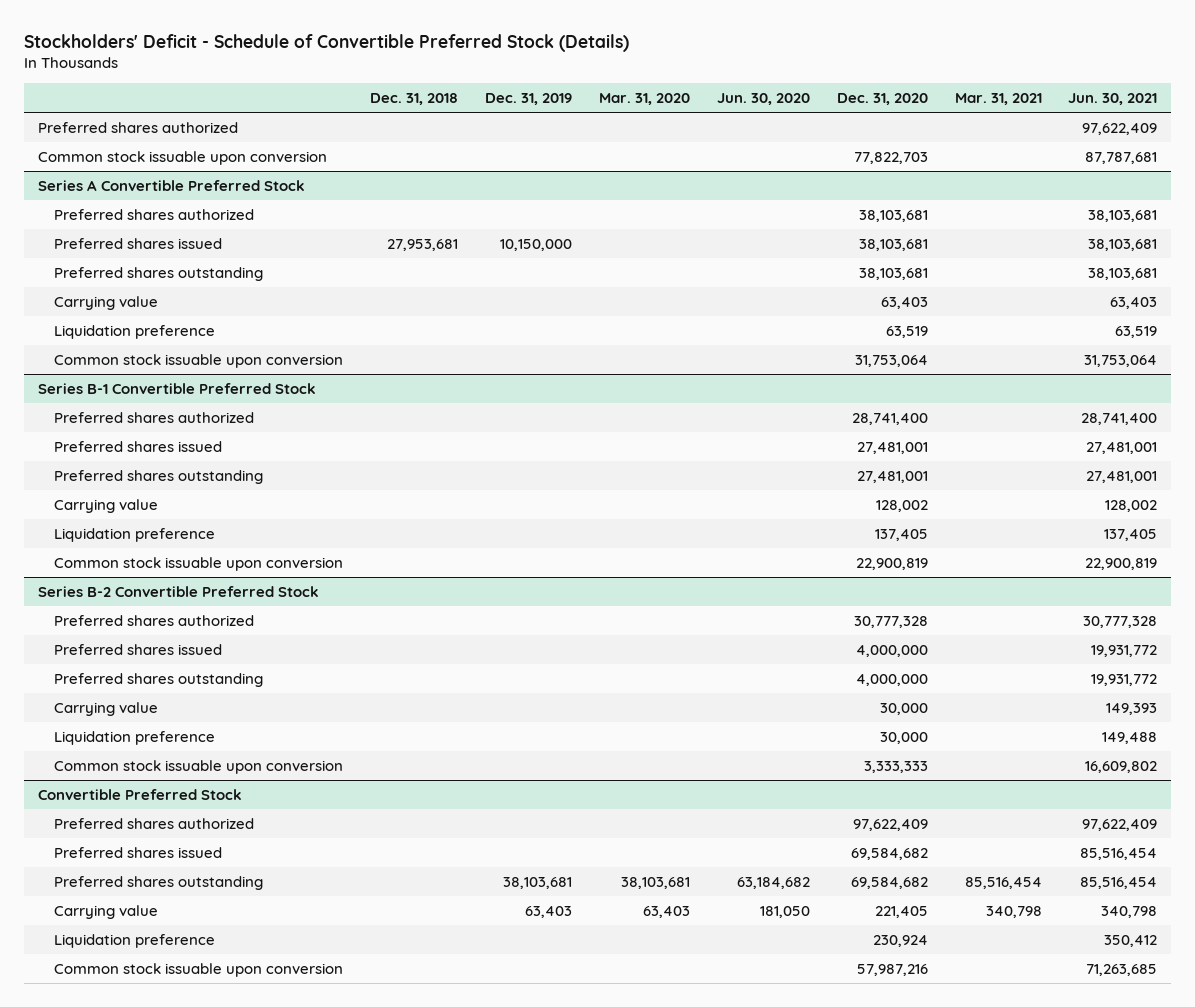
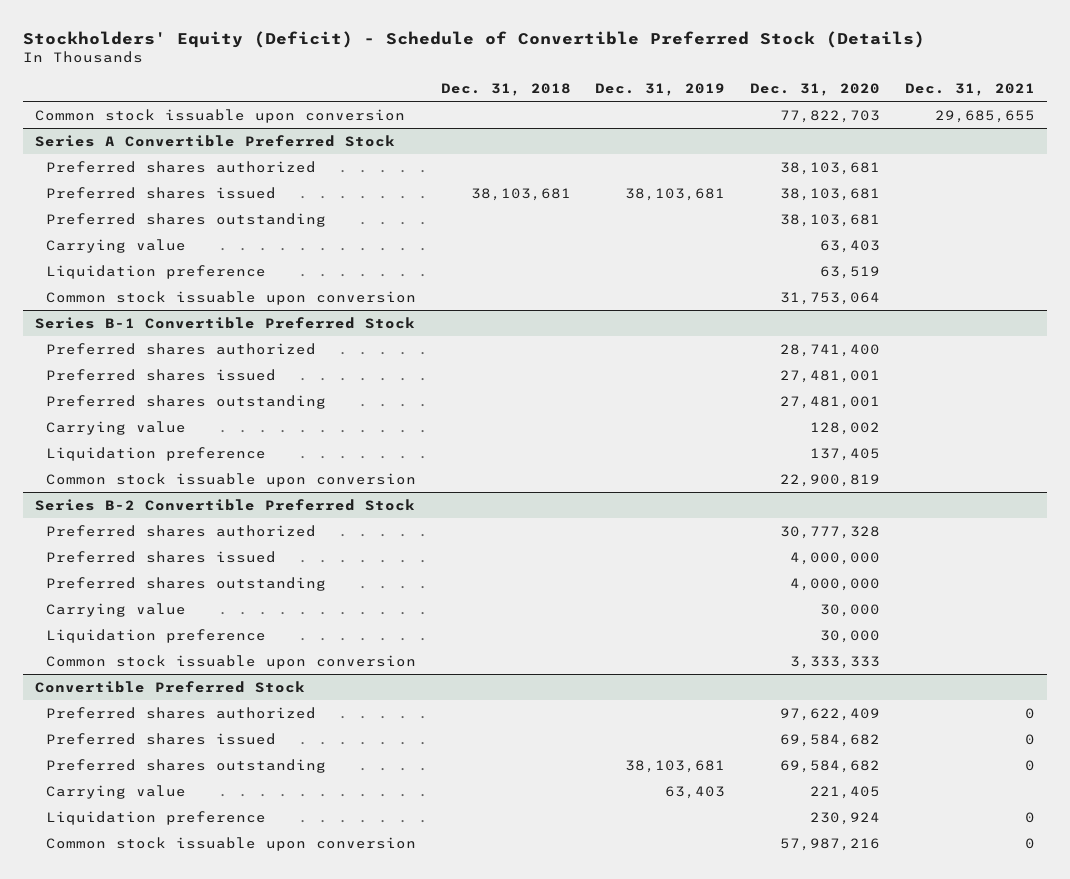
[24,33,630,52] Stockholders' Deficit - Schedule of Convertible Preferred Stock (Details) -> [22,30,925,48] Stockholders' Equity (Deficit) - Schedule of Convertible Preferred Stock (Details)
[599,93,691,106] Mar. 31, 2020 -> none
[716,93,810,106] Jun. 30, 2020 -> none
[954,93,1042,106] Mar. 31, 2021 -> none
[1068,93,1158,106] Jun. 30, 2021 -> none
none -> [904,82,1035,96] Dec. 31, 2021
[37,121,238,133] Preferred shares authorized -> none
[387,238,459,251] 27,953,681 -> [470,187,571,201] 38,103,681
[500,238,573,251] 10,150,000 -> [625,187,726,201] 38,103,681

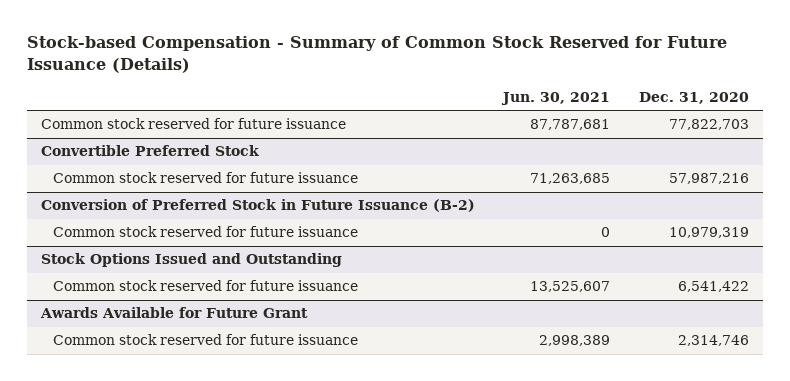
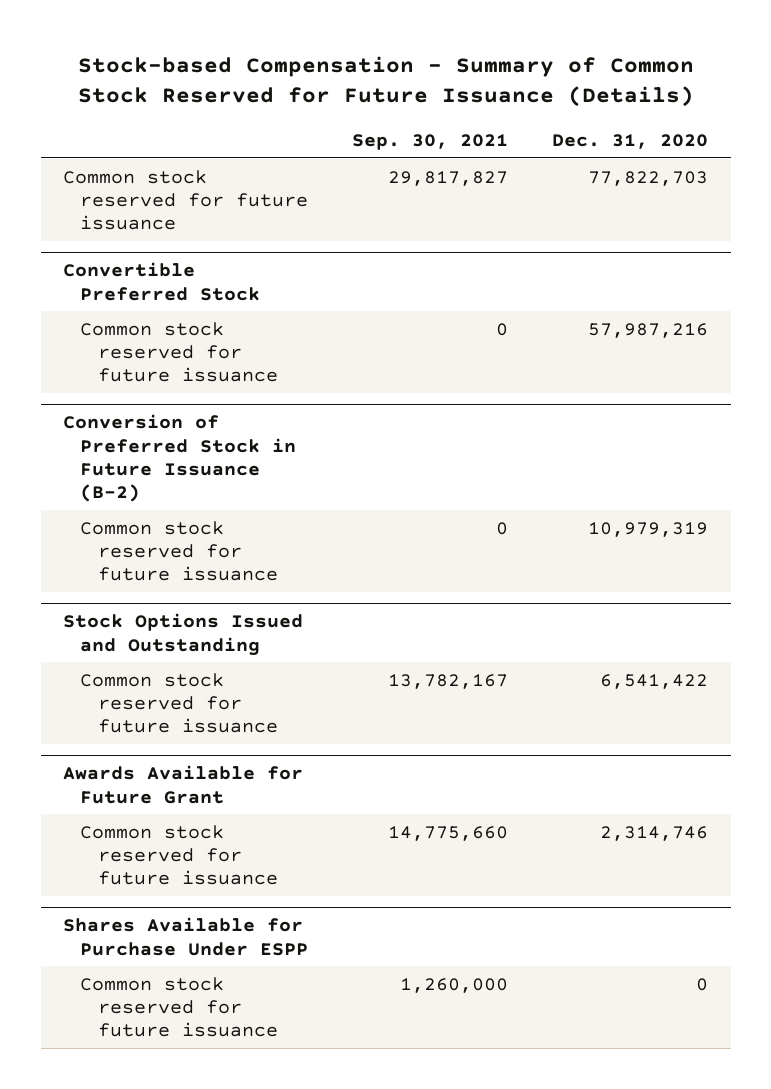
[501,92,611,106] Jun. 30, 2021 -> none
none -> [352,133,509,150] Sep. 30, 2021
none -> [62,917,309,956] Shares Available for Purchase Under ESPP
none -> [80,976,278,1038] Common stock reserved for future issuance

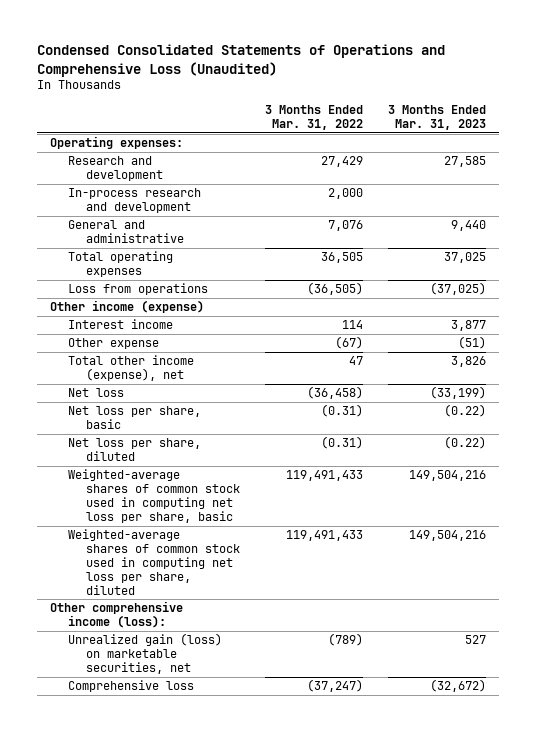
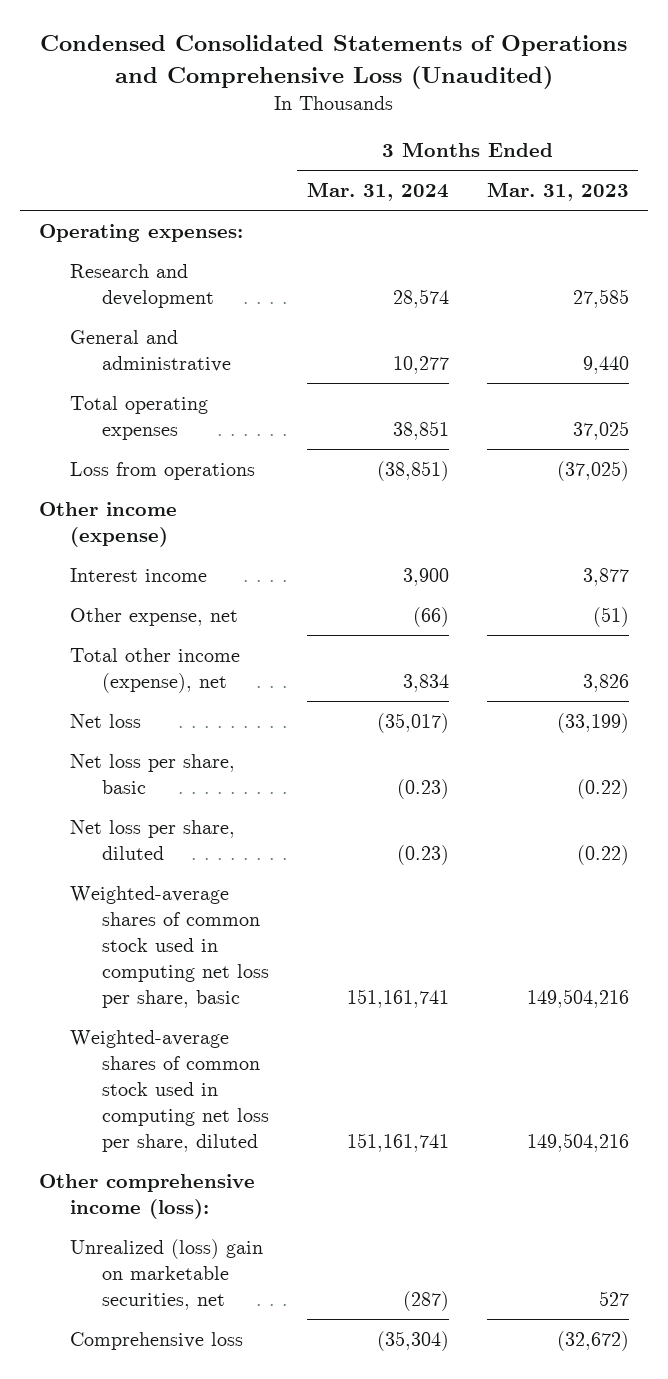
[265,105,364,130] 3 Months Ended Mar. 31, 2022 -> none
none -> [306,182,449,202] Mar. 31, 2024
[67,188,201,214] In-process research and development -> none
[67,338,159,350] Other expense -> [70,608,239,627] Other expense, net
[67,633,222,674] Unrealized gain (loss) on marketable securities, net -> [70,1239,264,1310] Unrealized (loss) gain on marketable securities, net

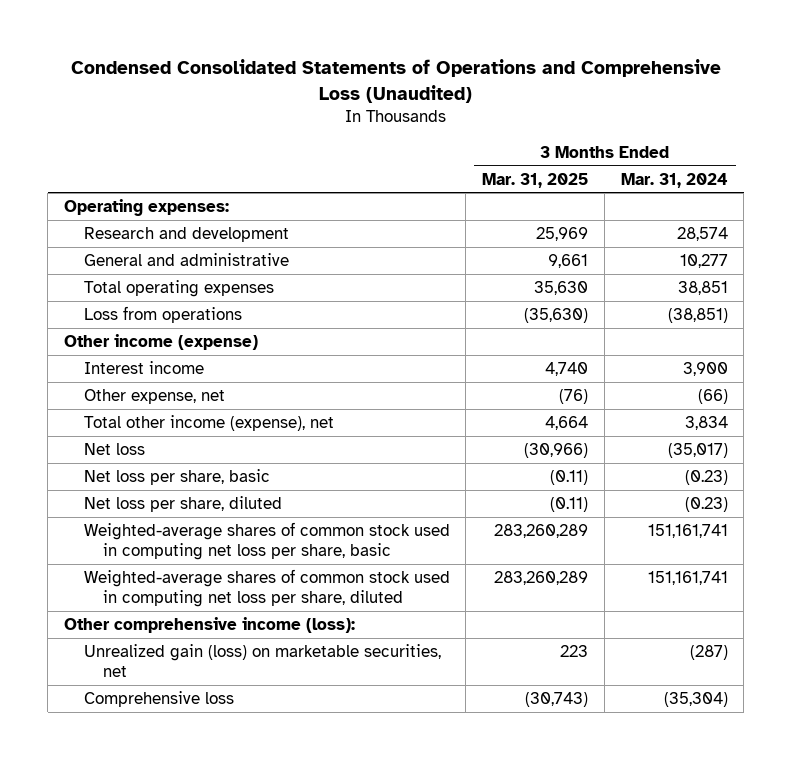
[486,182,629,202] Mar. 31, 2023 -> none
none -> [482,172,589,188] Mar. 31, 2025
[70,1239,264,1310] Unrealized (loss) gain on marketable securities, net -> [83,644,441,678] Unrealized gain (loss) on marketable securities, net

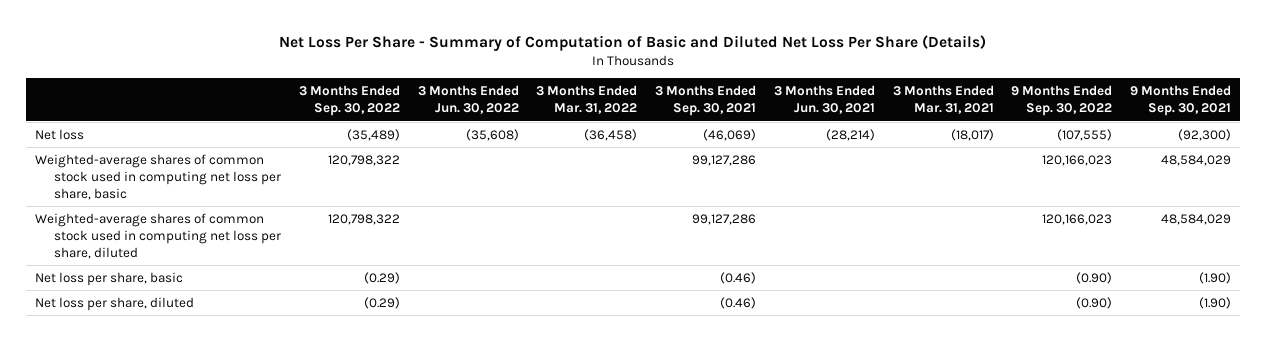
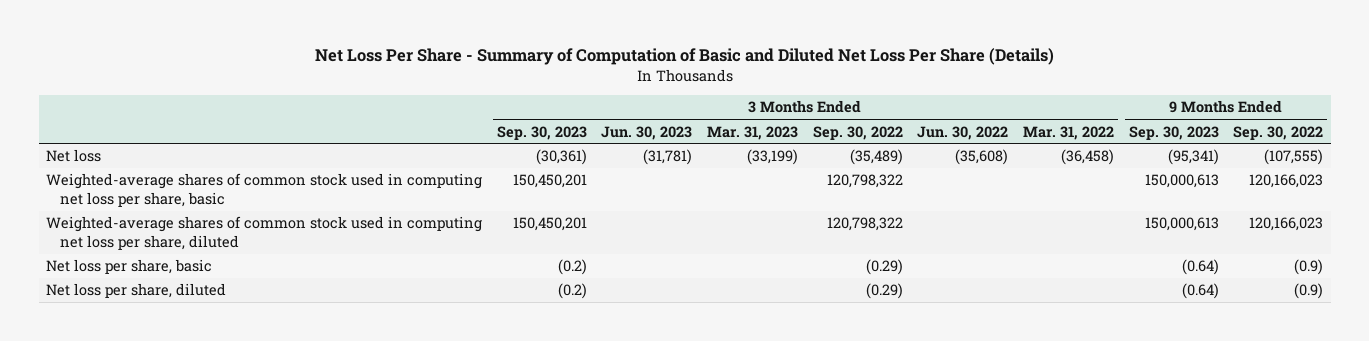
[655,85,757,117] 3 Months Ended Sep. 30, 2021 -> none
[773,85,875,115] 3 Months Ended Jun. 30, 2021 -> none
[892,85,994,115] 3 Months Ended Mar. 31, 2021 -> none
[1130,85,1232,117] 9 Months Ended Sep. 30, 2021 -> none
none -> [496,125,587,140] Sep. 30, 2023
none -> [601,125,693,140] Jun. 30, 2023
none -> [706,125,798,140] Mar. 31, 2023
none -> [1128,125,1219,140] Sep. 30, 2023
[1076,271,1113,284] (0.90) -> [1294,259,1324,276] (0.9)
[1076,296,1113,309] (0.90) -> [1294,283,1324,300] (0.9)

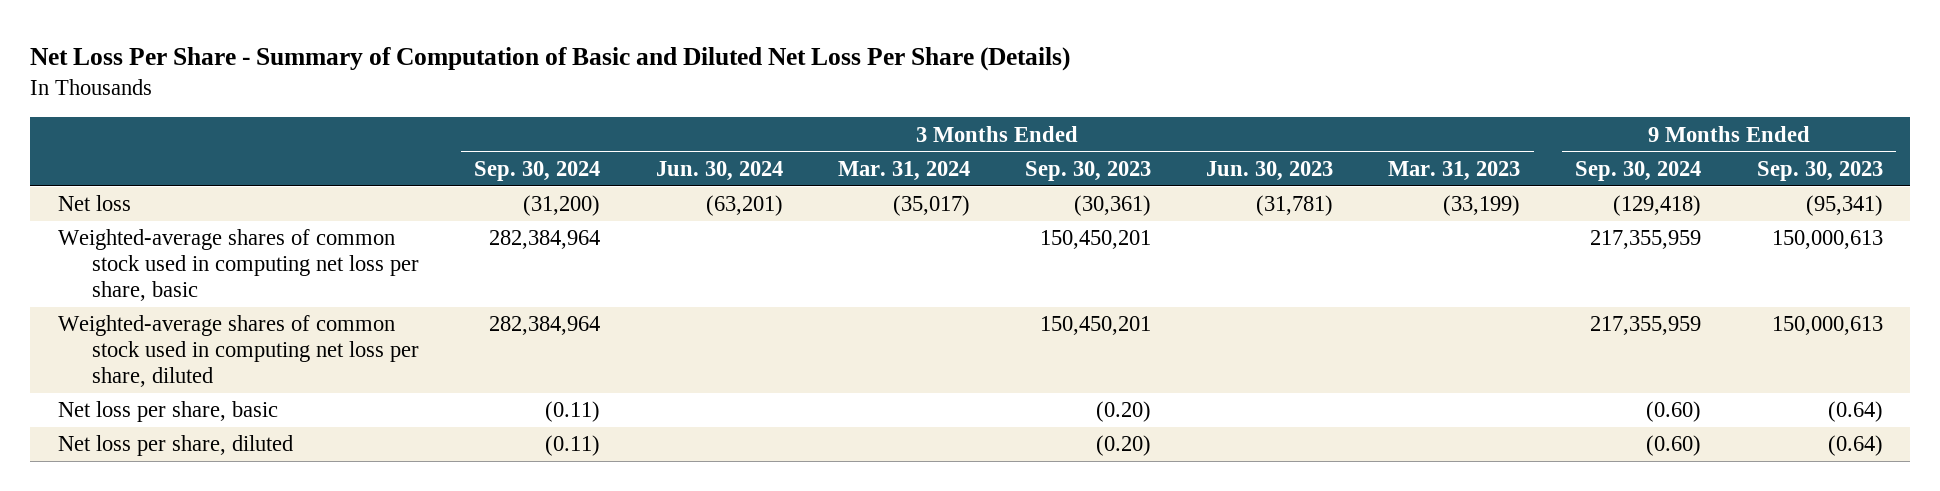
[812,125,903,140] Sep. 30, 2022 -> none
[917,125,1009,140] Jun. 30, 2022 -> none
[1022,125,1114,140] Mar. 31, 2022 -> none
[1233,125,1324,140] Sep. 30, 2022 -> none
none -> [474,160,601,181] Sep. 30, 2024
none -> [655,160,783,181] Jun. 30, 2024
none -> [837,160,970,181] Mar. 31, 2024
none -> [1575,160,1702,181] Sep. 30, 2024
[557,259,587,276] (0.2) -> [1095,401,1151,423] (0.20)
[557,283,587,300] (0.2) -> [1095,435,1151,457] (0.20)

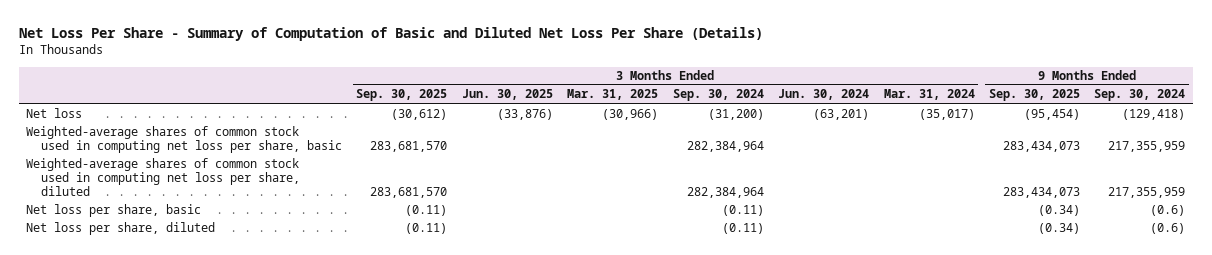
[1024,160,1151,181] Sep. 30, 2023 -> none
[1206,160,1334,181] Jun. 30, 2023 -> none
[1388,160,1521,181] Mar. 31, 2023 -> none
[1756,160,1883,181] Sep. 30, 2023 -> none
none -> [356,89,448,102] Sep. 30, 2025
none -> [461,89,553,101] Jun. 30, 2025
none -> [567,89,659,101] Mar. 31, 2025
none -> [988,89,1080,102] Sep. 30, 2025
[1646,401,1702,423] (0.60) -> [1150,204,1186,216] (0.6)
[1646,435,1702,457] (0.60) -> [1150,222,1186,234] (0.6)

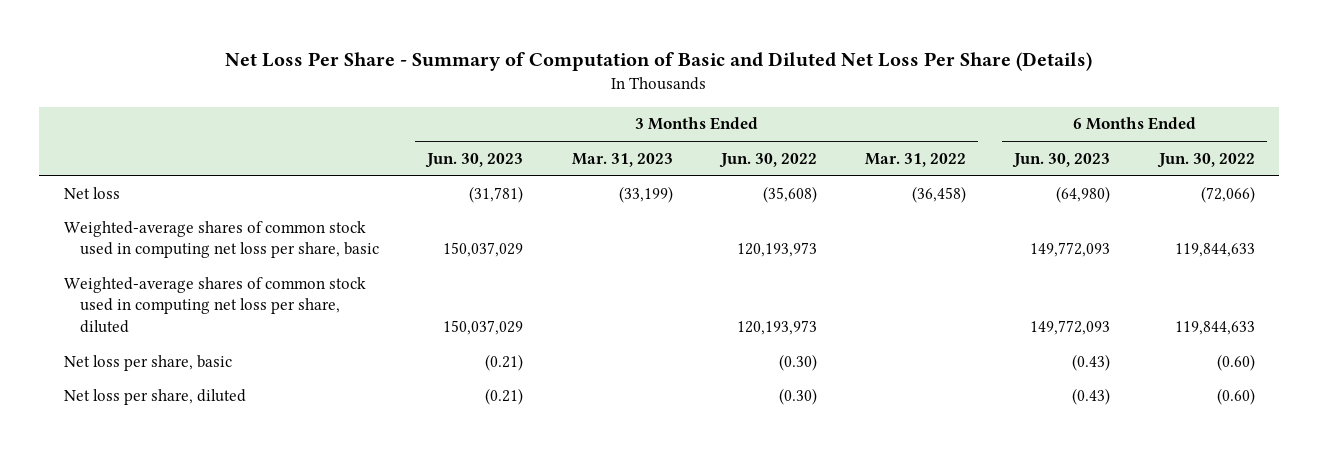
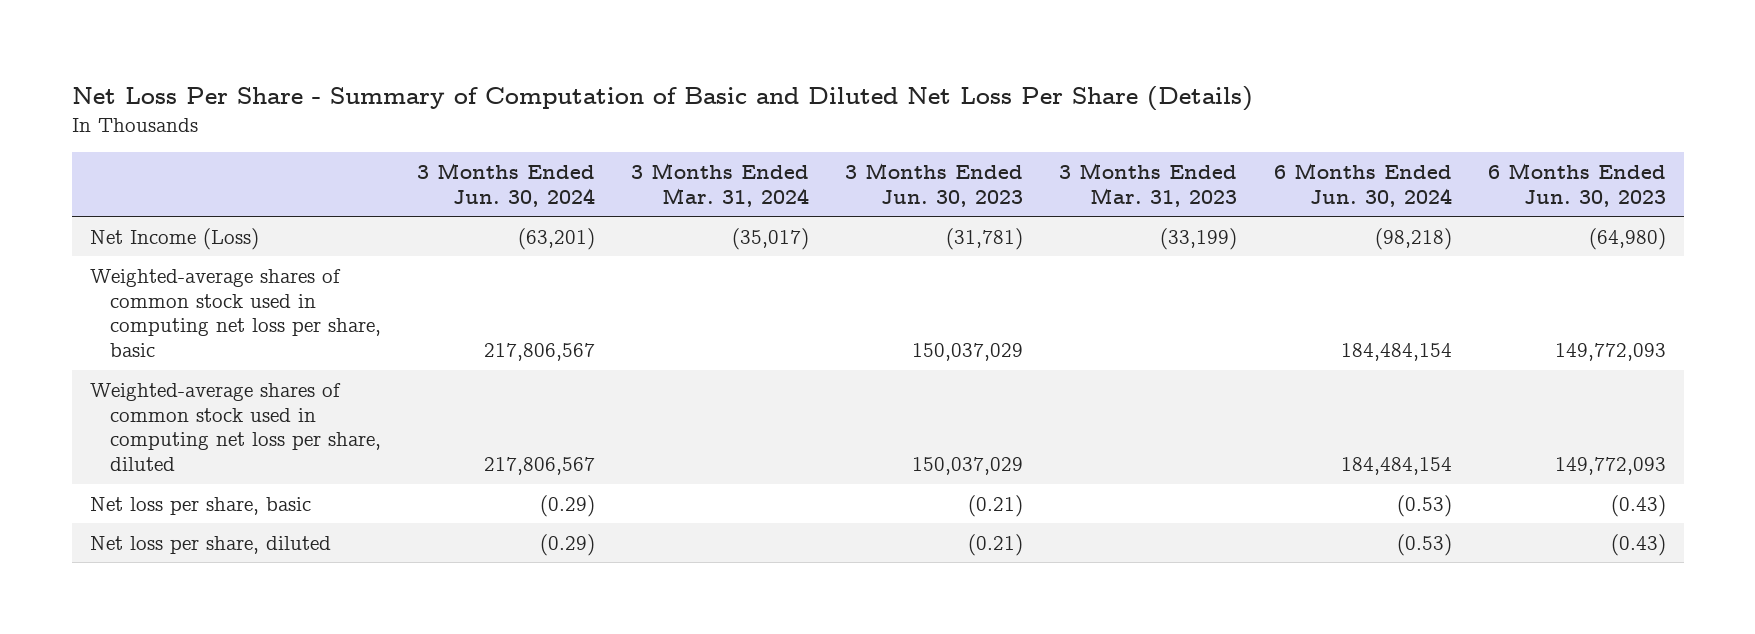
[718,152,817,168] Jun. 30, 2022 -> none
[865,152,967,167] Mar. 31, 2022 -> none
[1156,152,1255,168] Jun. 30, 2022 -> none
none -> [417,162,596,207] 3 Months Ended Jun. 30, 2024
none -> [631,162,810,207] 3 Months Ended Mar. 31, 2024
none -> [1273,162,1452,207] 6 Months Ended Jun. 30, 2024
[63,186,120,199] Net loss -> [89,227,259,250] Net Income (Loss)

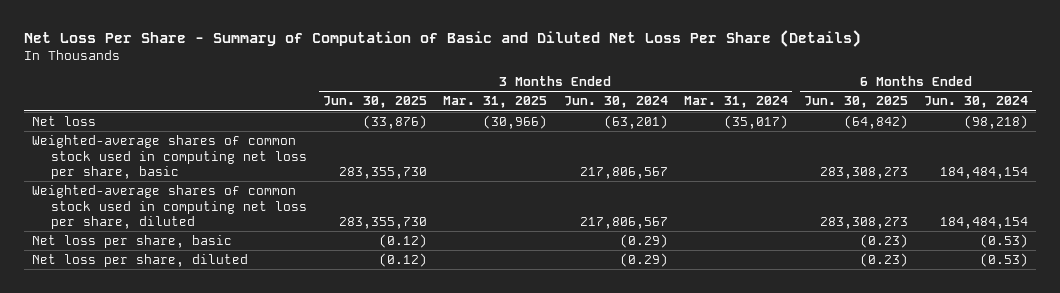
[845,162,1024,207] 3 Months Ended Jun. 30, 2023 -> none
[1059,162,1238,207] 3 Months Ended Mar. 31, 2023 -> none
[1487,162,1666,207] 6 Months Ended Jun. 30, 2023 -> none
none -> [323,96,428,109] Jun. 30, 2025
none -> [443,96,548,109] Mar. 31, 2025
none -> [803,96,908,109] Jun. 30, 2025
[89,227,259,250] Net Income (Loss) -> [31,115,96,126] Net loss

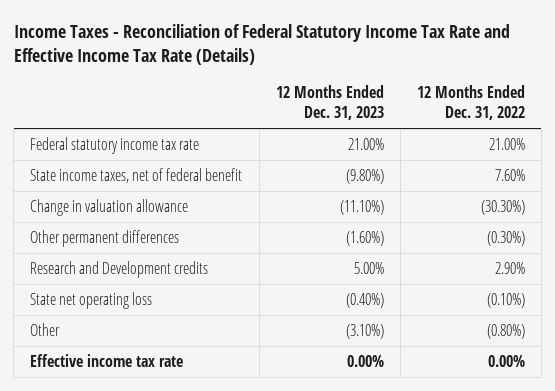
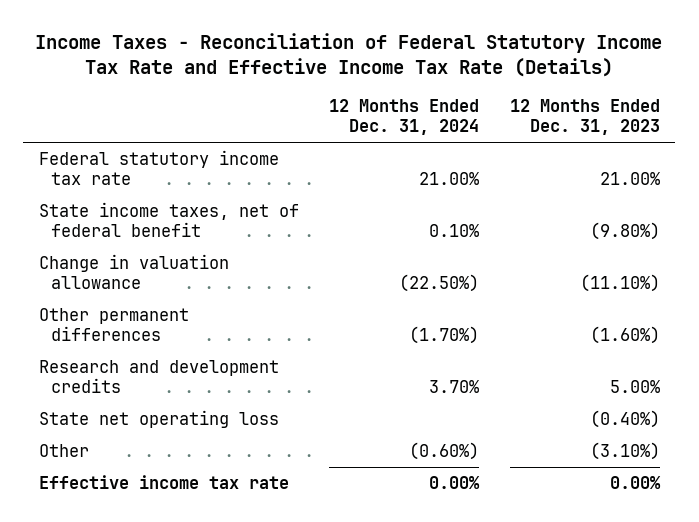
[416,85,525,121] 12 Months Ended Dec. 31, 2022 -> none
none -> [329,99,480,135] 12 Months Ended Dec. 31, 2024
[30,260,209,278] Research and Development credits -> [38,360,279,393] Research and development credits

